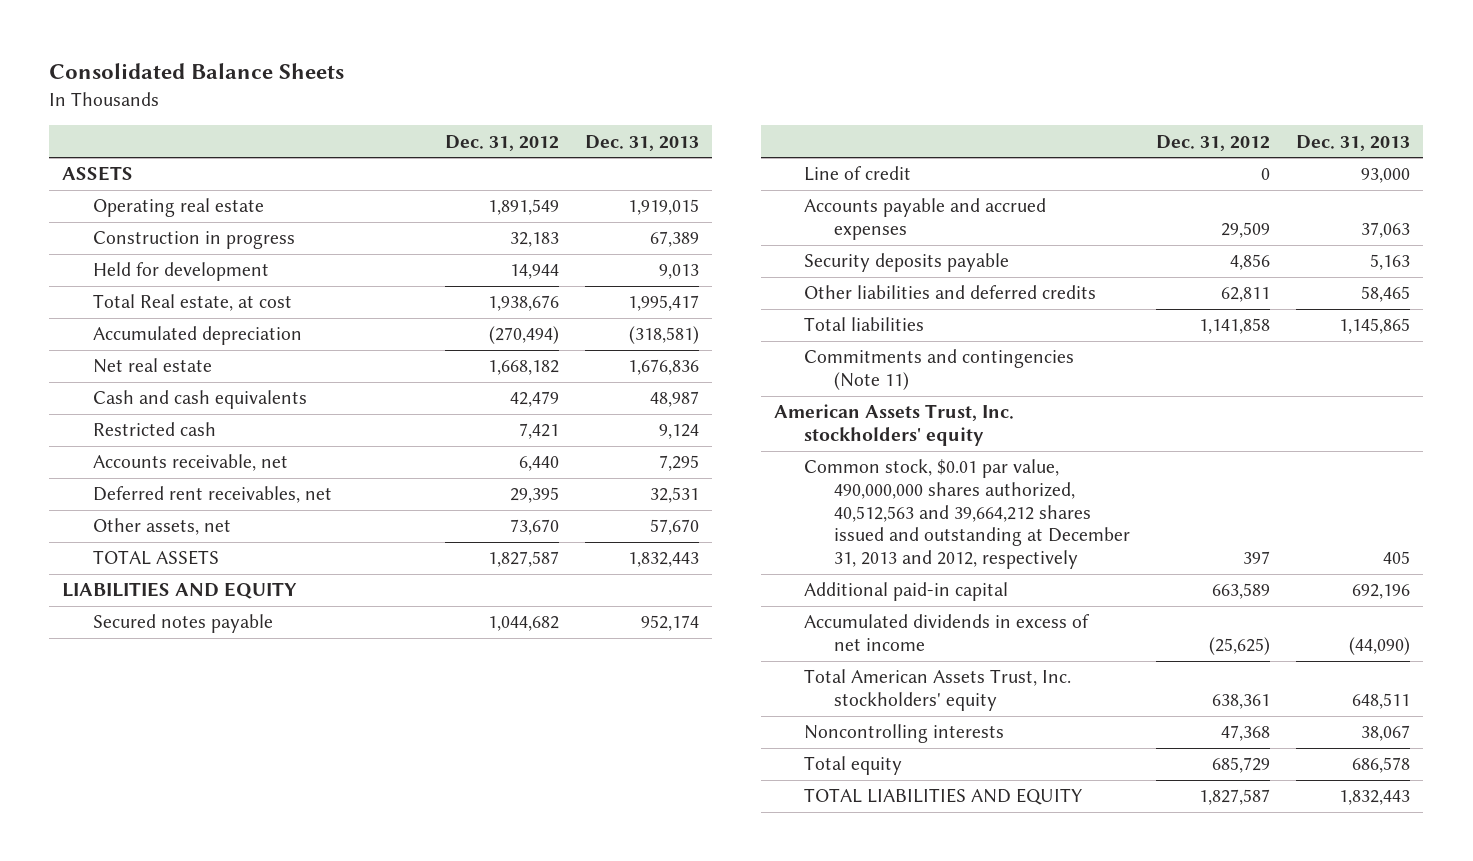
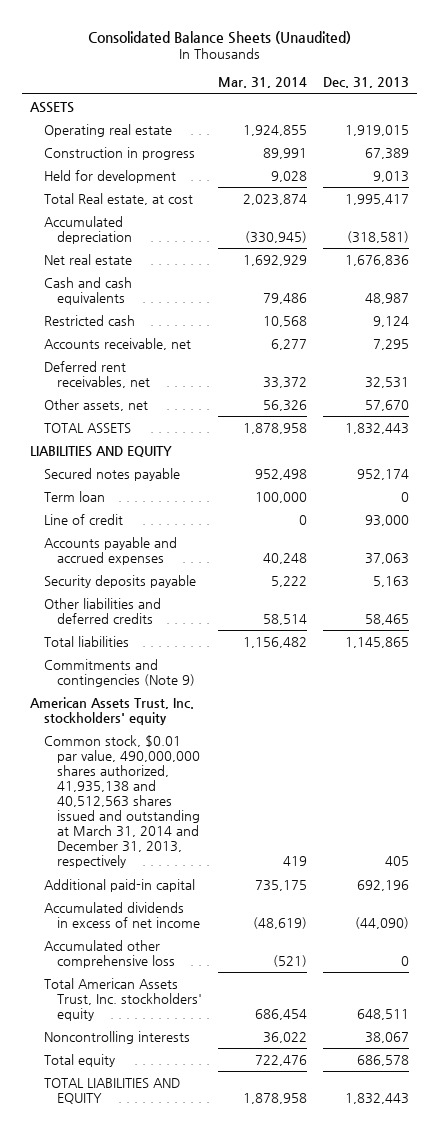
[49,63,345,80] Consolidated Balance Sheets -> [87,30,351,44] Consolidated Balance Sheets (Unaudited)
[444,134,559,151] Dec. 31, 2012 -> none
none -> [218,77,308,89] Mar. 31, 2014
none -> [43,491,105,503] Term loan
[803,349,1074,391] Commitments and contingencies (Note 11) -> [43,659,196,688] Commitments and contingencies (Note 9)
[803,459,1130,569] Common stock, $0.01 par value, 490,000,000 shares authorized, 40,512,563 and 39,664,212 shares issued and outstanding at December 31, 2013 and 2012, respectively -> [43,735,201,869] Common stock, $0.01 par value, 490,000,000 shares authorized, 41,935,138 and 40,512,563 shares issued and outstanding at March 31, 2014 and December 31, 2013, respectively
none -> [43,940,176,969] Accumulated other comprehensive loss

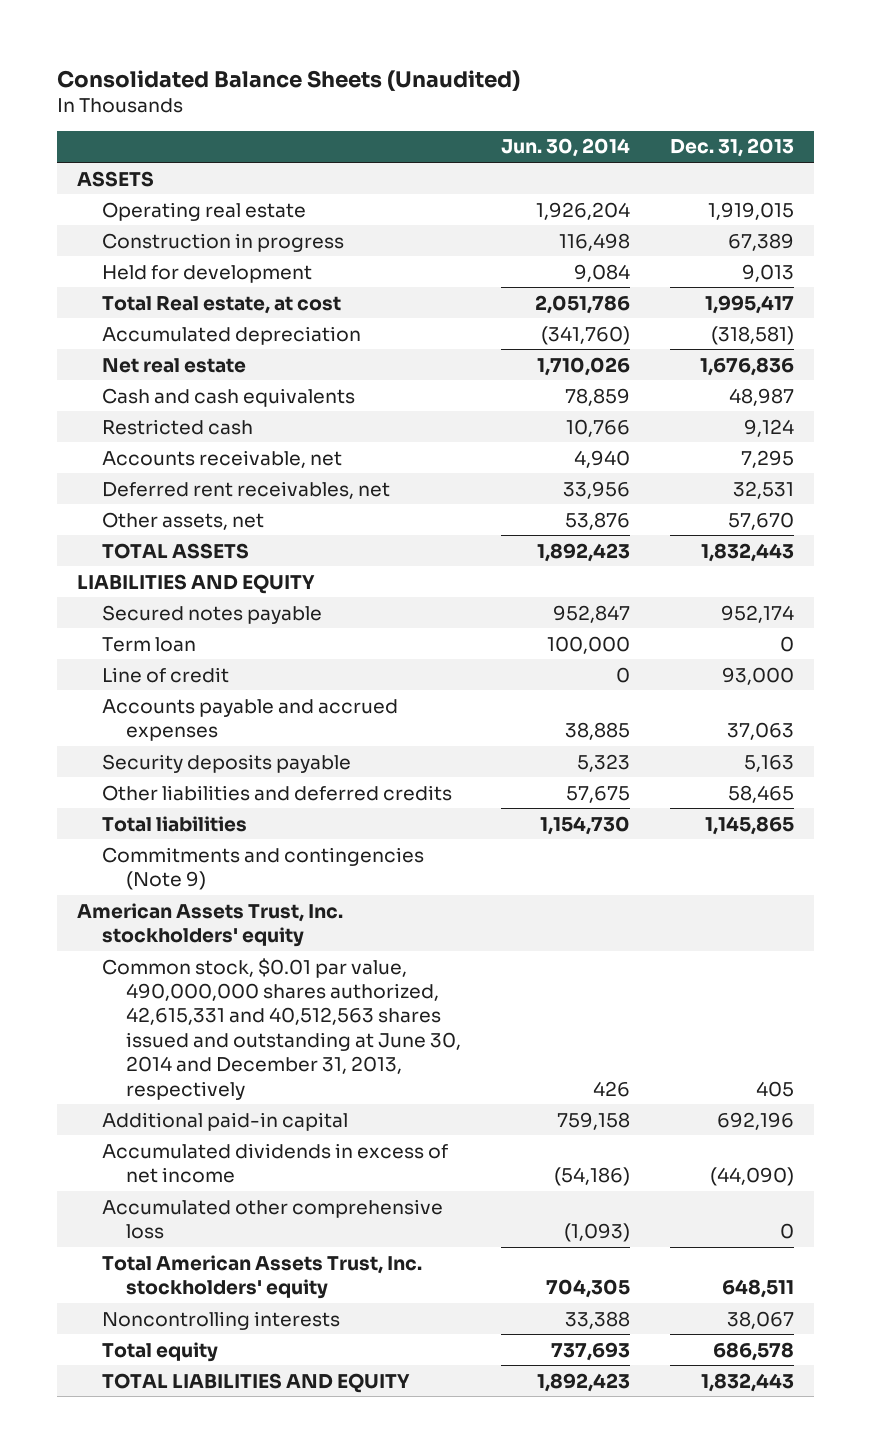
[218,77,308,89] Mar. 31, 2014 -> none
none -> [500,138,630,158] Jun. 30, 2014
[43,735,201,869] Common stock, $0.01 par value, 490,000,000 shares authorized, 41,935,138 and 40,512,563 shares issued and outstanding at March 31, 2014 and December 31, 2013, respectively -> [101,957,462,1100] Common stock, $0.01 par value, 490,000,000 shares authorized, 42,615,331 and 40,512,563 shares issued and outstanding at June 30, 2014 and December 31, 2013, respectively

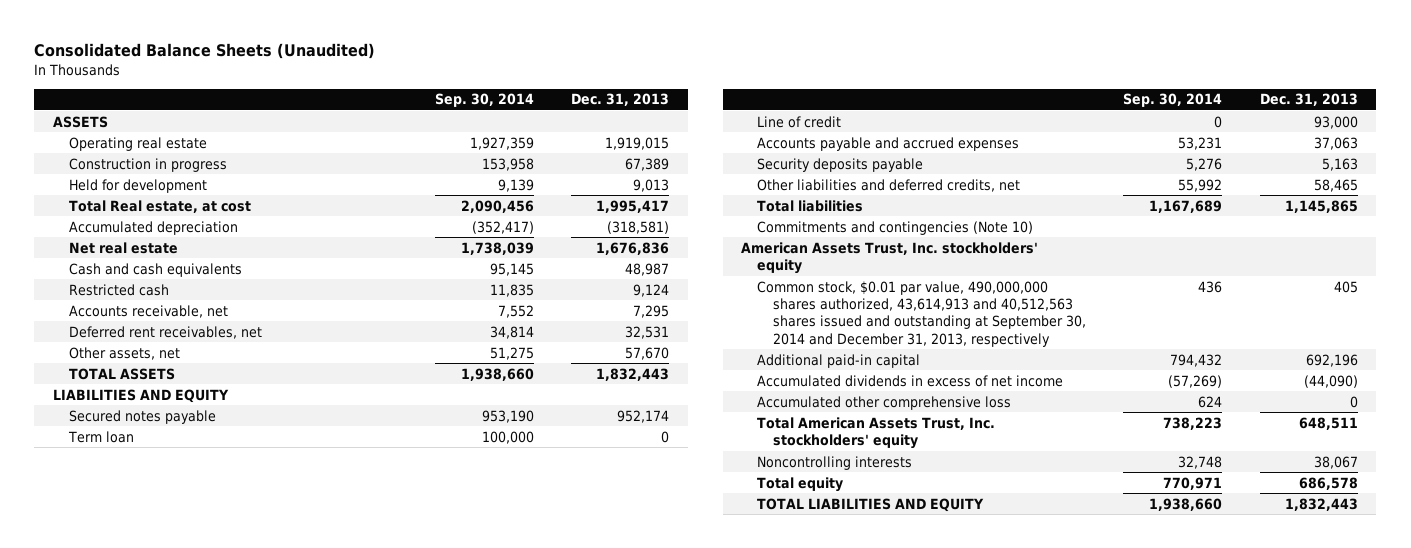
[500,138,630,158] Jun. 30, 2014 -> none
none -> [434,93,534,108] Sep. 30, 2014
[101,784,452,801] Other liabilities and deferred credits -> [757,178,1021,192] Other liabilities and deferred credits, net
[101,846,424,890] Commitments and contingencies (Note 9) -> [757,220,1034,235] Commitments and contingencies (Note 10)
[101,957,462,1100] Common stock, $0.01 par value, 490,000,000 shares authorized, 42,615,331 and 40,512,563 shares issued and outstanding at June 30, 2014 and December 31, 2013, respectively -> [757,280,1086,347] Common stock, $0.01 par value, 490,000,000 shares authorized, 43,614,913 and 40,512,563 shares issued and outstanding at September 30, 2014 and December 31, 2013, respectively

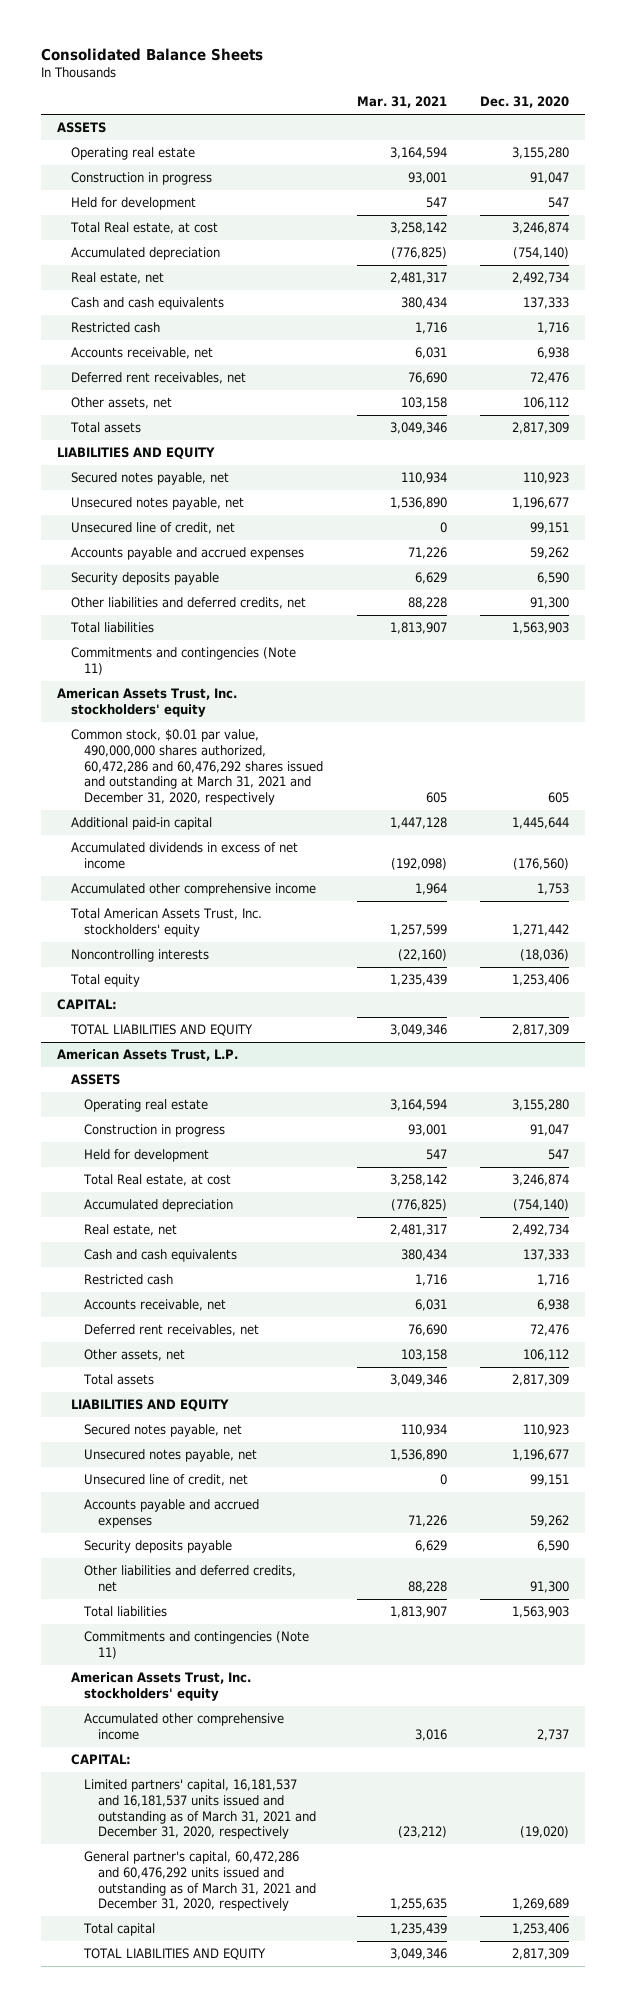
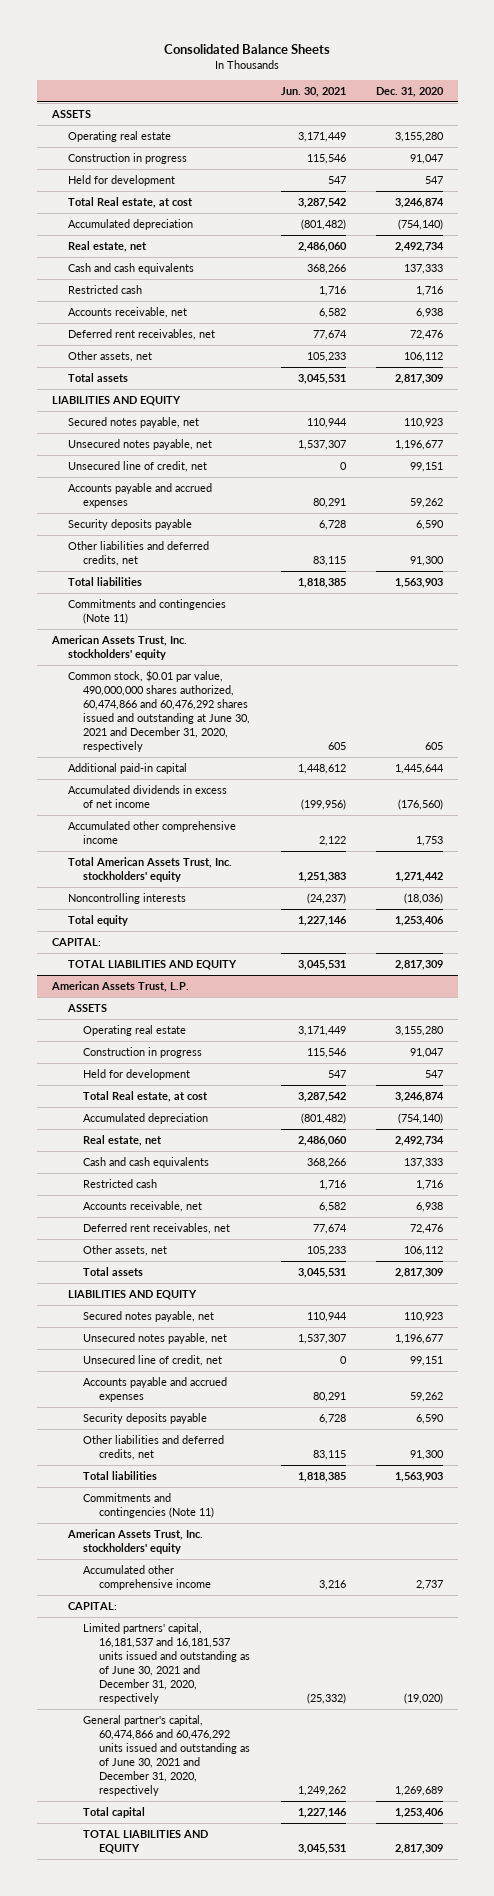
[356,96,447,109] Mar. 31, 2021 -> none
none -> [280,86,346,97] Jun. 30, 2021
[70,729,324,805] Common stock, $0.01 par value, 490,000,000 shares authorized, 60,472,286 and 60,476,292 shares issued and outstanding at March 31, 2021 and December 31, 2020, respectively -> [67,669,251,753] Common stock, $0.01 par value, 490,000,000 shares authorized, 60,474,866 and 60,476,292 shares issued and outstanding at June 30, 2021 and December 31, 2020, respectively
[84,1779,317,1840] Limited partners' capital, 16,181,537 and 16,181,537 units issued and outstanding as of March 31, 2021 and December 31, 2020, respectively -> [83,1622,251,1705] Limited partners' capital, 16,181,537 and 16,181,537 units issued and outstanding as of June 30, 2021 and December 31, 2020, respectively
[84,1851,317,1912] General partner's capital, 60,472,286 and 60,476,292 units issued and outstanding as of March 31, 2021 and December 31, 2020, respectively -> [83,1714,251,1797] General partner's capital, 60,474,866 and 60,476,292 units issued and outstanding as of June 30, 2021 and December 31, 2020, respectively

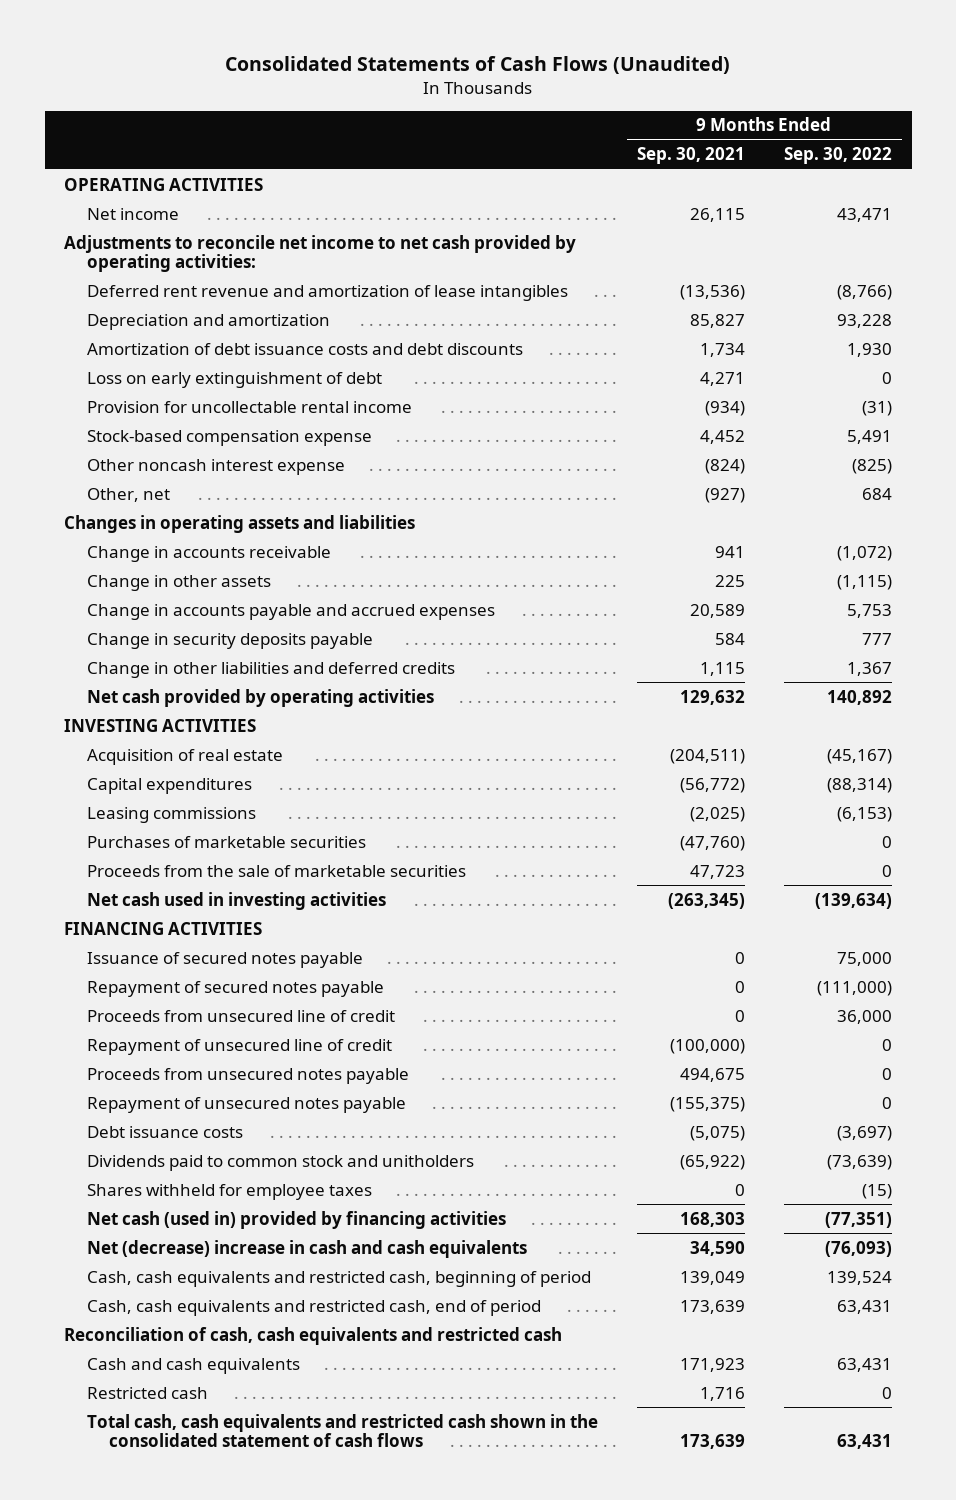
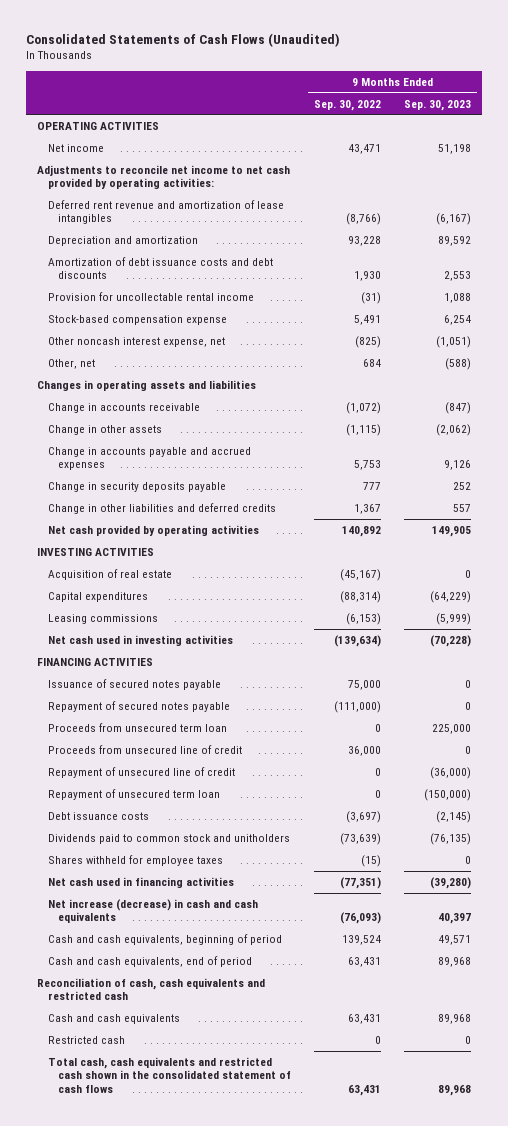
[636,147,745,165] Sep. 30, 2021 -> none
none -> [403,99,471,111] Sep. 30, 2023
[86,371,382,388] Loss on early extinguishment of debt -> none
[86,458,345,475] Other noncash interest expense -> [47,337,225,348] Other noncash interest expense, net
[86,835,366,848] Purchases of marketable securities -> none
[86,864,466,877] Proceeds from the sale of marketable securities -> none
none -> [47,723,227,733] Proceeds from unsecured term loan
[86,1067,409,1084] Proceeds from unsecured notes payable -> none
[86,1096,406,1113] Repayment of unsecured notes payable -> [47,789,220,801] Repayment of unsecured term loan
[86,1210,506,1229] Net cash (used in) provided by financing activities -> [47,877,234,889] Net cash used in financing activities
[86,1239,527,1258] Net (decrease) increase in cash and cash equivalents -> [47,899,258,924] Net increase (decrease) in cash and cash equivalents
[86,1270,591,1287] Cash, cash equivalents and restricted cash, beginning of period -> [47,934,282,946] Cash and cash equivalents, beginning of period
[86,1299,541,1316] Cash, cash equivalents and restricted cash, end of period -> [47,956,252,968] Cash and cash equivalents, end of period

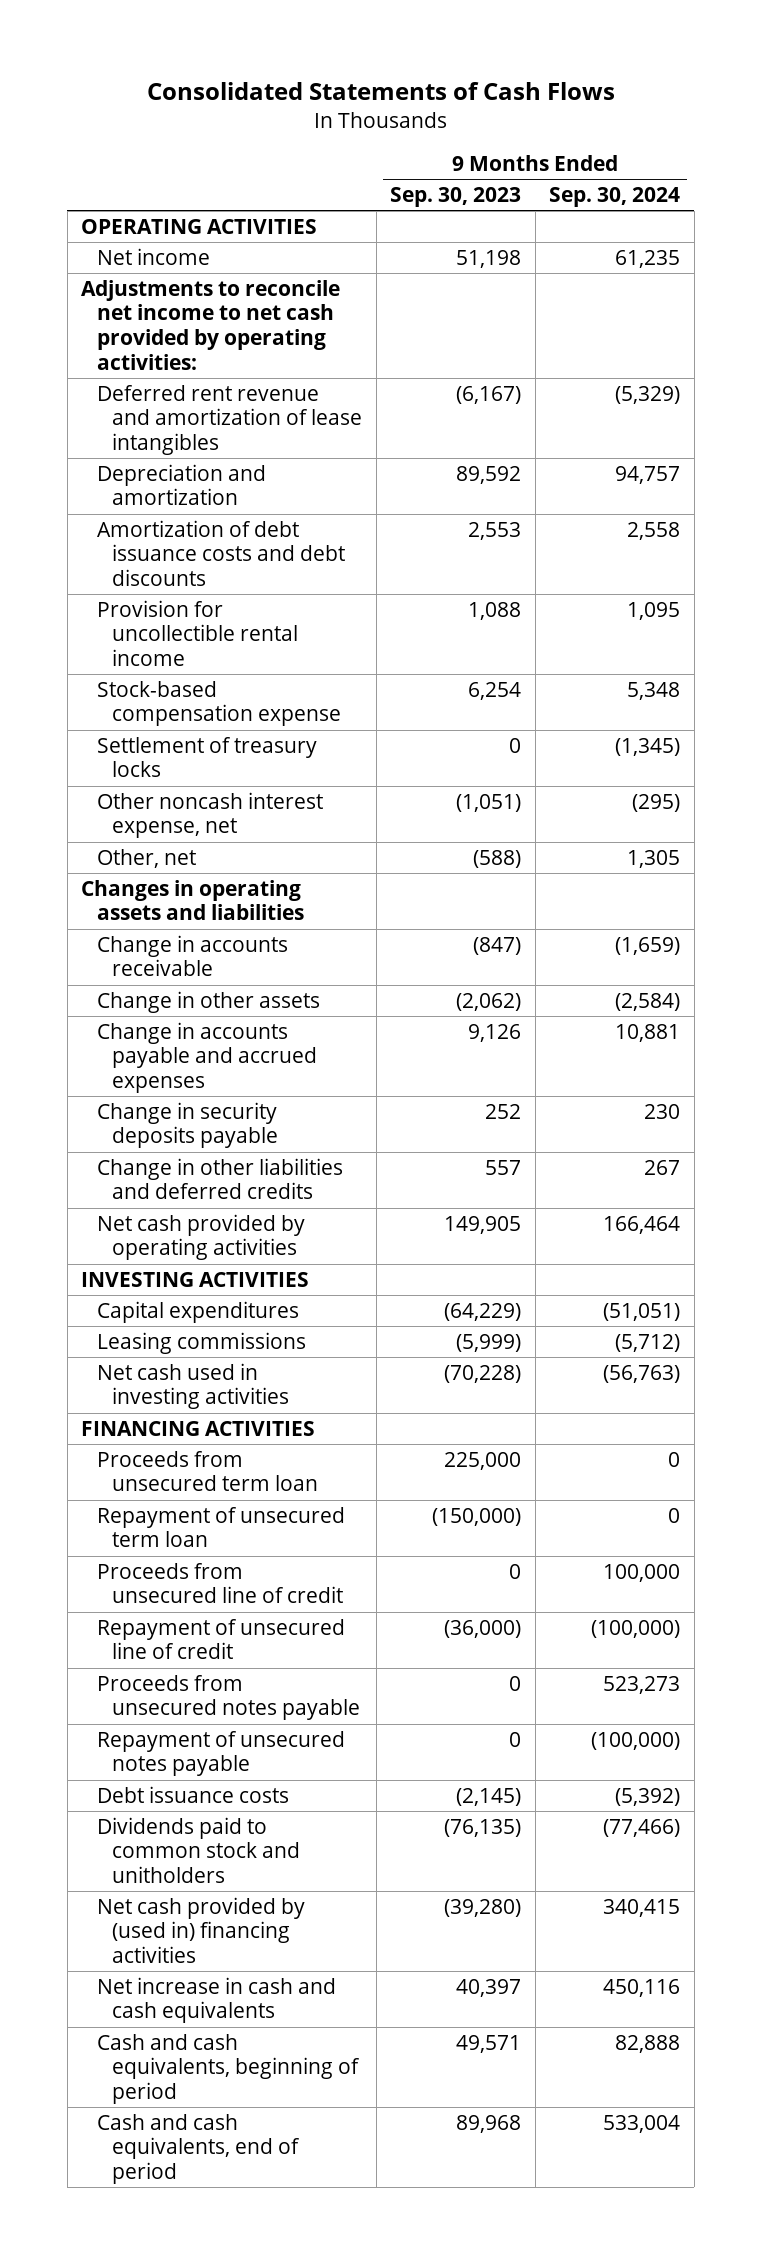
[25,32,340,47] Consolidated Statements of Cash Flows (Unaudited) -> [146,81,615,100] Consolidated Statements of Cash Flows
[314,99,382,111] Sep. 30, 2022 -> none
none -> [549,187,681,208] Sep. 30, 2024
[47,292,254,302] Provision for uncollectable rental income -> [96,599,299,667] Provision for uncollectible rental income
none -> [96,736,317,778] Settlement of treasury locks
[47,569,172,581] Acquisition of real estate -> none
[47,679,221,691] Issuance of secured notes payable -> none
[47,701,230,713] Repayment of secured notes payable -> none
[47,789,220,801] Repayment of unsecured term loan -> [96,1506,345,1548] Repayment of unsecured term loan
none -> [96,1674,361,1721] Proceeds from unsecured notes payable
none -> [96,1730,345,1777] Repayment of unsecured notes payable
[47,855,223,867] Shares withheld for employee taxes -> none
[47,877,234,889] Net cash used in financing activities -> [96,1896,305,1964] Net cash provided by (used in) financing activities
[47,899,258,924] Net increase (decrease) in cash and cash equivalents -> [96,1976,336,2024] Net increase in cash and cash equivalents
[36,978,265,1001] Reconciliation of cash, cash equivalents and restricted cash -> none
[47,1014,180,1025] Cash and cash equivalents -> none
[47,1036,125,1045] Restricted cash -> none
[47,1057,292,1093] Total cash, cash equivalents and restricted cash shown in the consolidated statement of cash flows -> none

